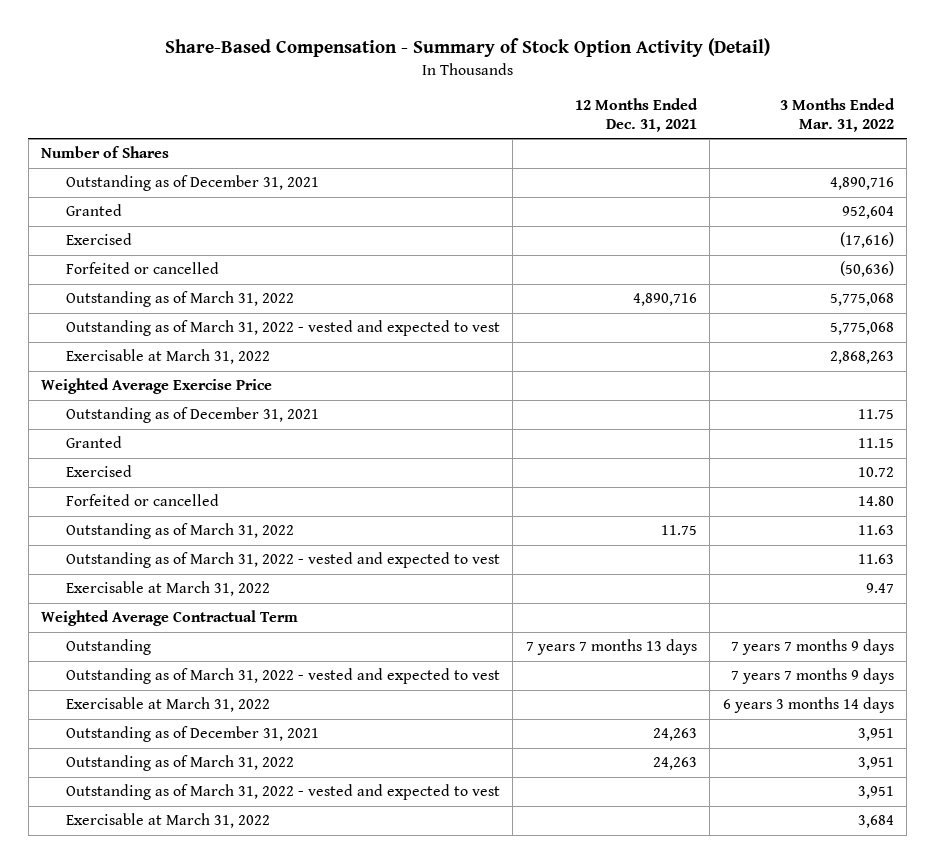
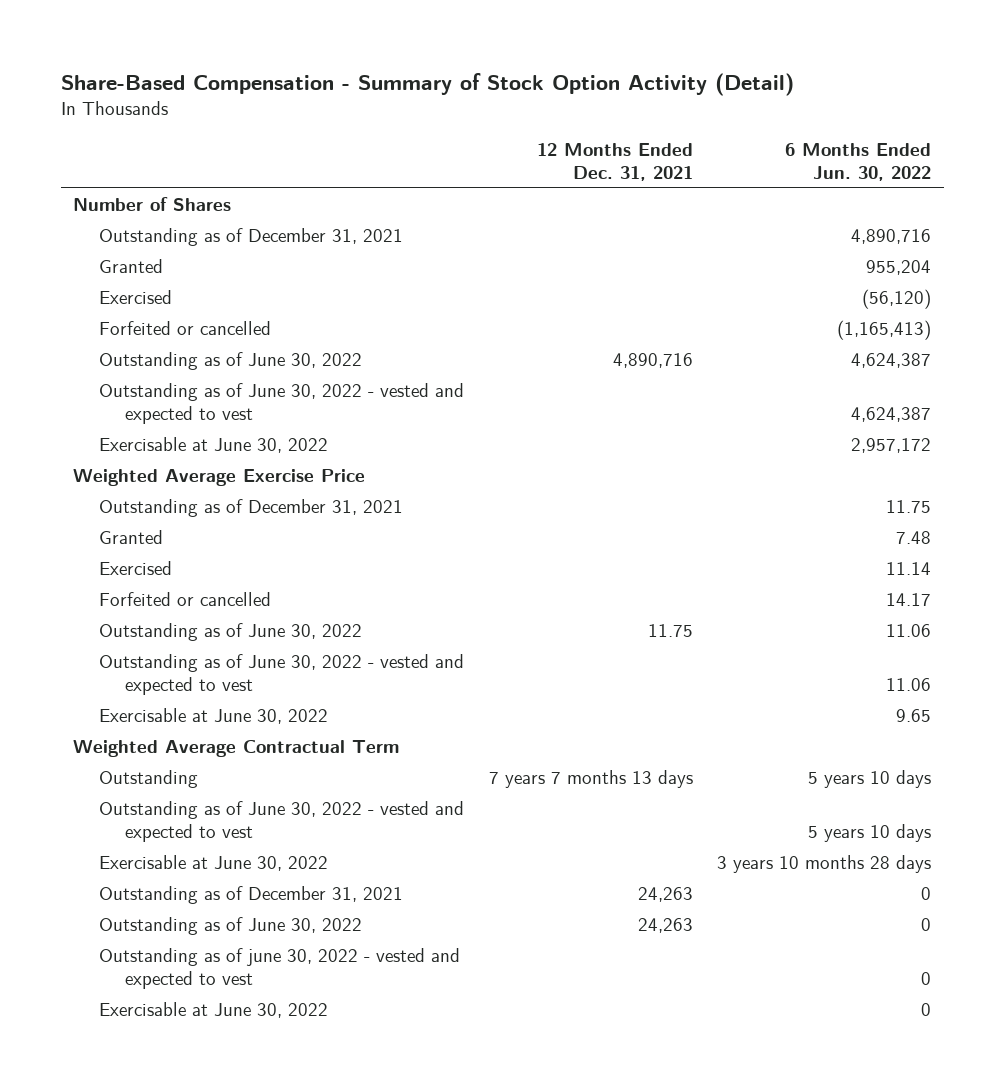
[779,98,895,132] 3 Months Ended Mar. 31, 2022 -> none
none -> [785,143,932,181] 6 Months Ended Jun. 30, 2022
[65,291,294,308] Outstanding as of March 31, 2022 -> [99,351,363,370] Outstanding as of June 30, 2022
[65,320,500,337] Outstanding as of March 31, 2022 - vested and expected to vest -> [99,382,465,424] Outstanding as of June 30, 2022 - vested and expected to vest
[65,349,270,365] Exercisable at March 31, 2022 -> [99,436,329,453] Exercisable at June 30, 2022
[65,523,294,540] Outstanding as of March 31, 2022 -> [99,622,363,641] Outstanding as of June 30, 2022
[65,552,500,569] Outstanding as of March 31, 2022 - vested and expected to vest -> [99,653,465,695] Outstanding as of June 30, 2022 - vested and expected to vest
[65,581,270,597] Exercisable at March 31, 2022 -> [99,707,329,724] Exercisable at June 30, 2022
[65,668,500,685] Outstanding as of March 31, 2022 - vested and expected to vest -> [99,800,465,842] Outstanding as of June 30, 2022 - vested and expected to vest
[65,697,270,713] Exercisable at March 31, 2022 -> [99,854,329,871] Exercisable at June 30, 2022
[65,755,294,772] Outstanding as of March 31, 2022 -> [99,916,363,935] Outstanding as of June 30, 2022
[65,784,500,801] Outstanding as of March 31, 2022 - vested and expected to vest -> [99,947,461,989] Outstanding as of june 30, 2022 - vested and expected to vest
[65,813,270,829] Exercisable at March 31, 2022 -> [99,1001,329,1018] Exercisable at June 30, 2022

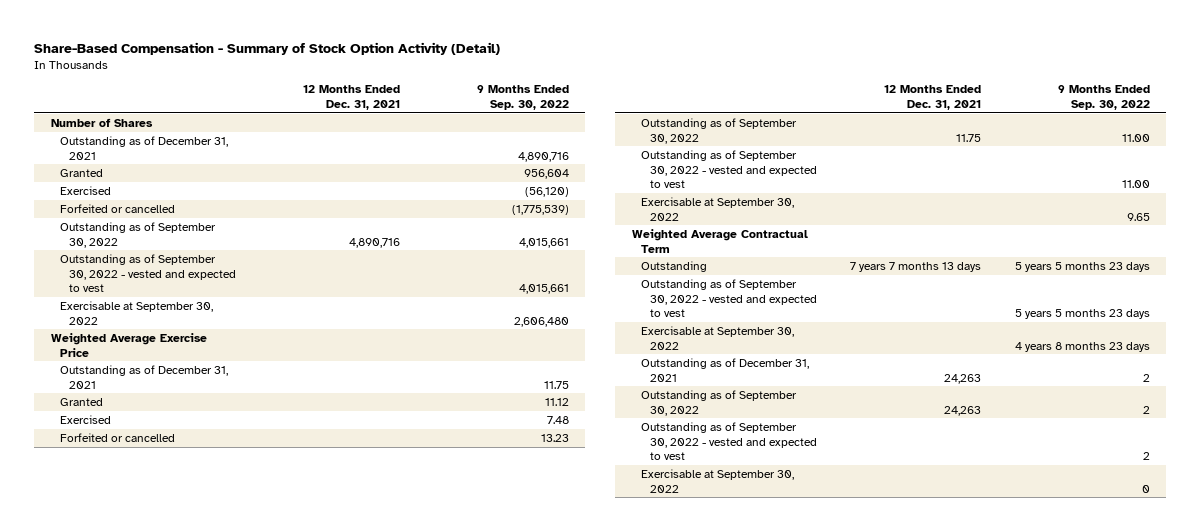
[785,143,932,181] 6 Months Ended Jun. 30, 2022 -> none
none -> [476,85,569,111] 9 Months Ended Sep. 30, 2022
[99,351,363,370] Outstanding as of June 30, 2022 -> [59,221,216,248] Outstanding as of September 30, 2022
[99,382,465,424] Outstanding as of June 30, 2022 - vested and expected to vest -> [59,253,237,293] Outstanding as of September 30, 2022 - vested and expected to vest
[99,436,329,453] Exercisable at June 30, 2022 -> [59,300,213,325] Exercisable at September 30, 2022
[99,622,363,641] Outstanding as of June 30, 2022 -> [640,117,797,144] Outstanding as of September 30, 2022
[99,653,465,695] Outstanding as of June 30, 2022 - vested and expected to vest -> [640,149,818,189] Outstanding as of September 30, 2022 - vested and expected to vest
[99,707,329,724] Exercisable at June 30, 2022 -> [640,196,794,221] Exercisable at September 30, 2022
[99,800,465,842] Outstanding as of June 30, 2022 - vested and expected to vest -> [640,278,818,318] Outstanding as of September 30, 2022 - vested and expected to vest
[99,854,329,871] Exercisable at June 30, 2022 -> [640,325,794,350] Exercisable at September 30, 2022
[99,916,363,935] Outstanding as of June 30, 2022 -> [640,389,797,416] Outstanding as of September 30, 2022
[99,947,461,989] Outstanding as of june 30, 2022 - vested and expected to vest -> [640,421,818,461] Outstanding as of September 30, 2022 - vested and expected to vest
[99,1001,329,1018] Exercisable at June 30, 2022 -> [640,468,794,493] Exercisable at September 30, 2022

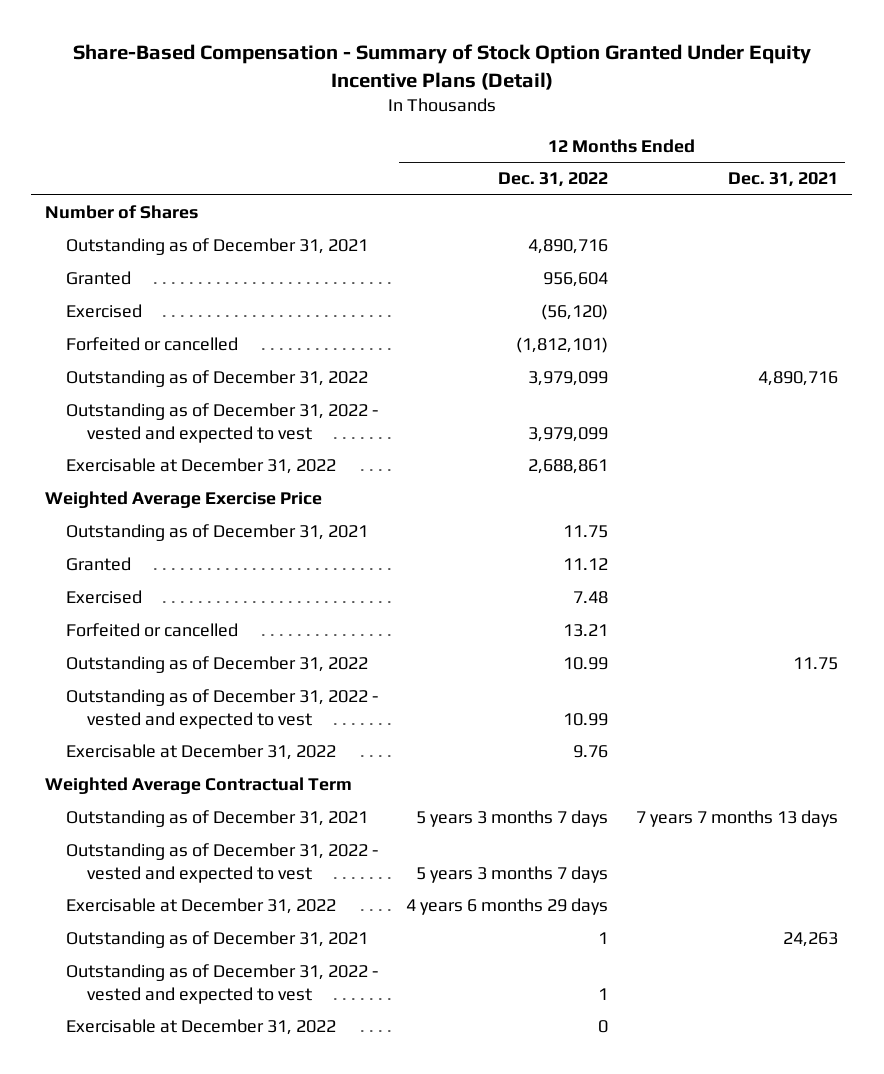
[34,41,501,55] Share-Based Compensation - Summary of Stock Option Activity (Detail) -> [72,44,811,91] Share-Based Compensation - Summary of Stock Option Granted Under Equity Incentive Plans (Detail)
[476,85,569,111] 9 Months Ended Sep. 30, 2022 -> none
none -> [498,172,609,188] Dec. 31, 2022
[59,221,216,248] Outstanding as of September 30, 2022 -> [66,370,369,388] Outstanding as of December 31, 2022
[59,253,237,293] Outstanding as of September 30, 2022 - vested and expected to vest -> [66,403,379,443] Outstanding as of December 31, 2022 - vested and expected to vest
[59,300,213,325] Exercisable at September 30, 2022 -> [66,458,337,475] Exercisable at December 31, 2022
[640,117,797,144] Outstanding as of September 30, 2022 -> [66,656,369,674] Outstanding as of December 31, 2022
[640,149,818,189] Outstanding as of September 30, 2022 - vested and expected to vest -> [66,689,379,729] Outstanding as of December 31, 2022 - vested and expected to vest
[640,196,794,221] Exercisable at September 30, 2022 -> [66,744,337,761] Exercisable at December 31, 2022
[640,260,707,272] Outstanding -> [66,810,369,828] Outstanding as of December 31, 2021
[640,278,818,318] Outstanding as of September 30, 2022 - vested and expected to vest -> [66,843,379,883] Outstanding as of December 31, 2022 - vested and expected to vest
[640,325,794,350] Exercisable at September 30, 2022 -> [66,898,337,915] Exercisable at December 31, 2022
[640,389,797,416] Outstanding as of September 30, 2022 -> none
[640,421,818,461] Outstanding as of September 30, 2022 - vested and expected to vest -> [66,964,379,1004] Outstanding as of December 31, 2022 - vested and expected to vest
[640,468,794,493] Exercisable at September 30, 2022 -> [66,1019,337,1036] Exercisable at December 31, 2022

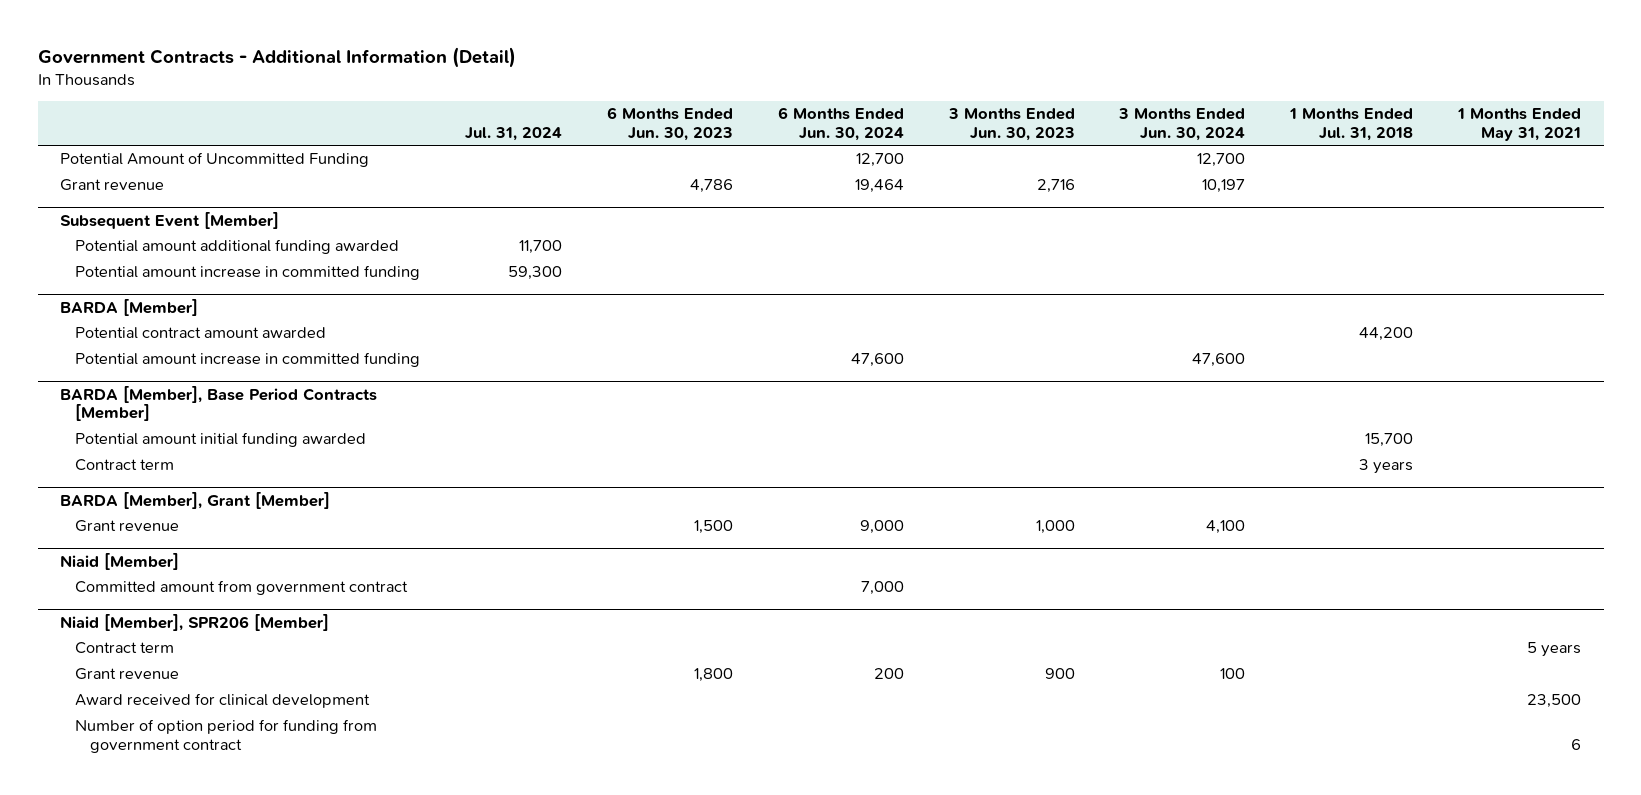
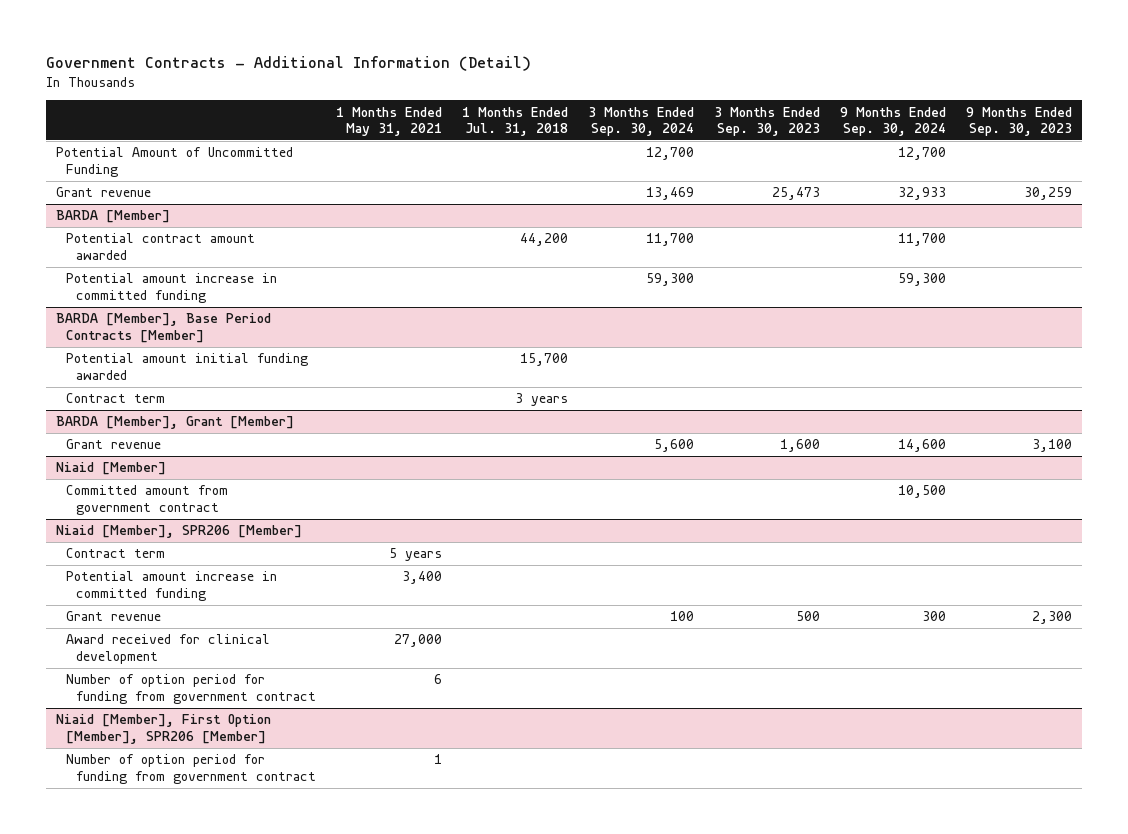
[464,127,562,142] Jul. 31, 2024 -> none
[606,107,733,142] 6 Months Ended Jun. 30, 2023 -> none
[777,107,904,142] 6 Months Ended Jun. 30, 2024 -> none
[947,108,1075,142] 3 Months Ended Jun. 30, 2023 -> none
[1118,108,1246,142] 3 Months Ended Jun. 30, 2024 -> none
none -> [588,106,695,137] 3 Months Ended Sep. 30, 2024
none -> [714,106,821,137] 3 Months Ended Sep. 30, 2023
none -> [840,106,947,137] 9 Months Ended Sep. 30, 2024
none -> [966,106,1073,137] 9 Months Ended Sep. 30, 2023
[60,211,280,229] Subsequent Event [Member] -> none
[75,239,400,255] Potential amount additional funding awarded -> none
[75,265,421,281] Potential amount increase in committed funding -> none
none -> [66,571,278,601] Potential amount increase in committed funding
[1527,694,1582,709] 23,500 -> [394,634,443,648] 27,000
none -> [56,714,272,744] Niaid [Member], First Option [Member], SPR206 [Member]
none -> [66,754,317,784] Number of option period for funding from government contract

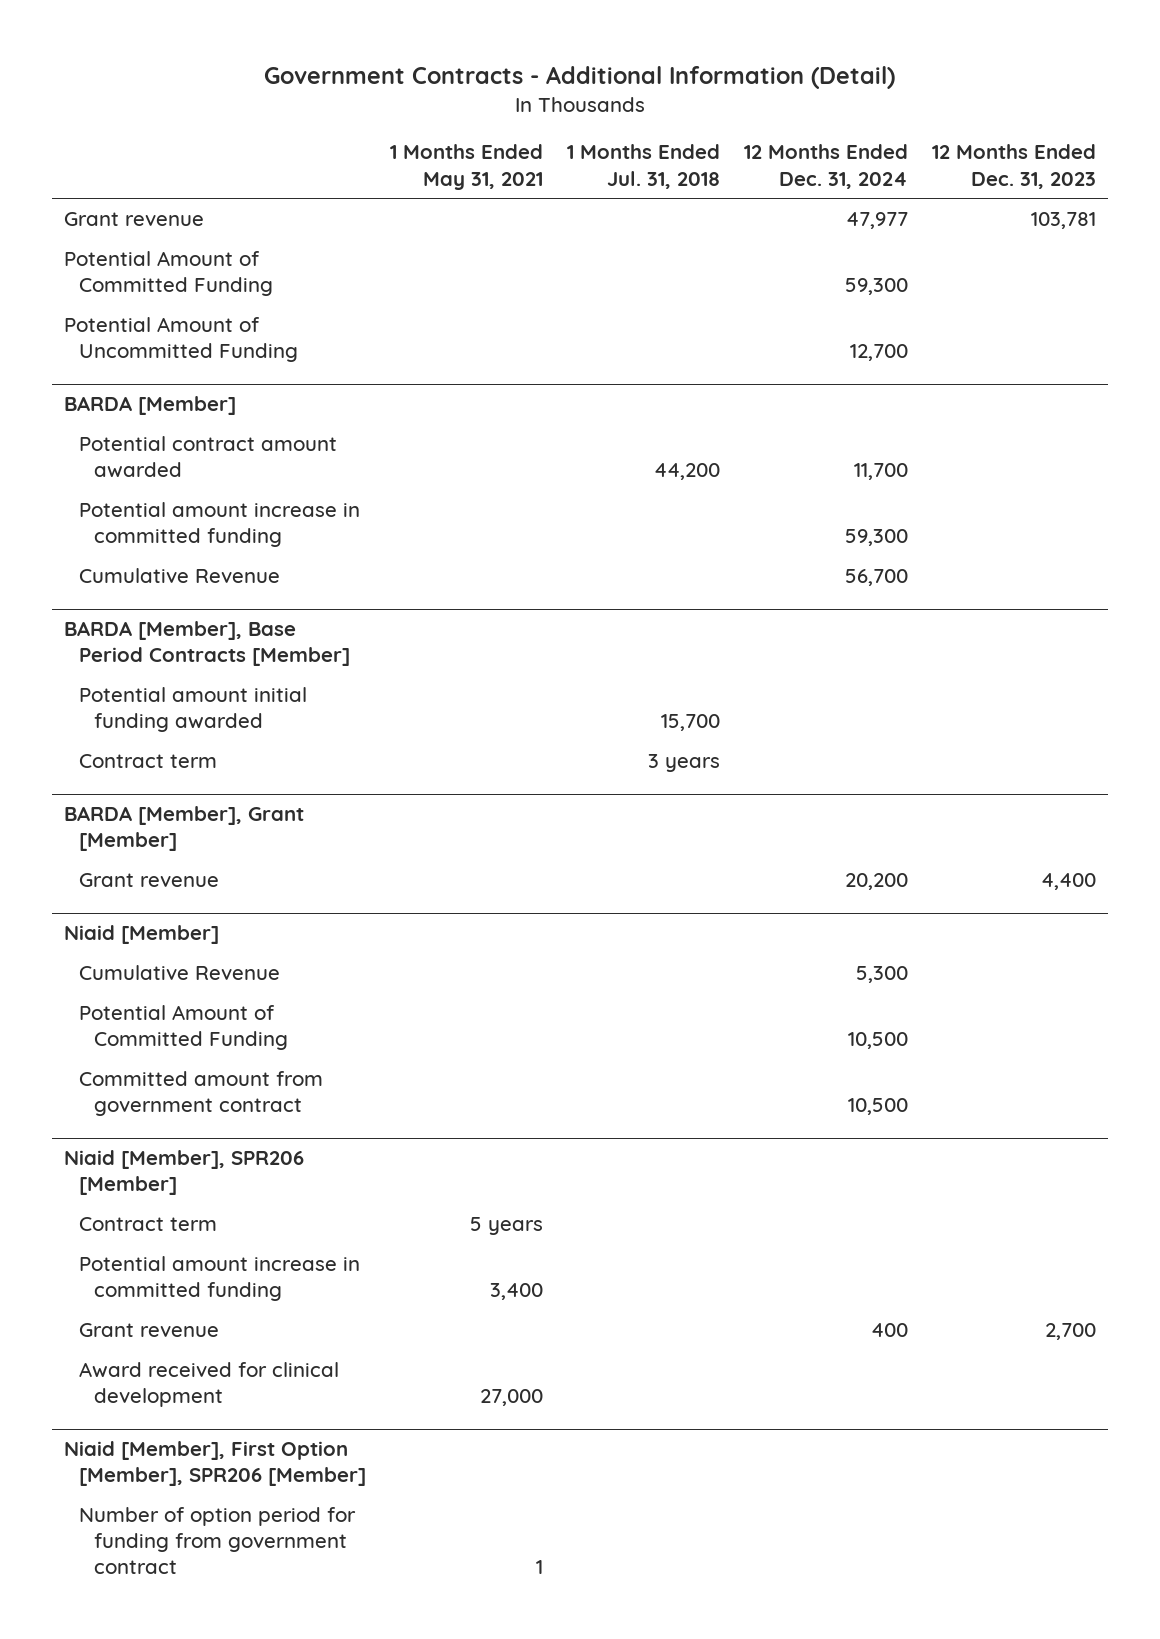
[588,106,695,137] 3 Months Ended Sep. 30, 2024 -> none
[714,106,821,137] 3 Months Ended Sep. 30, 2023 -> none
[840,106,947,137] 9 Months Ended Sep. 30, 2024 -> none
[966,106,1073,137] 9 Months Ended Sep. 30, 2023 -> none
none -> [743,144,908,189] 12 Months Ended Dec. 31, 2024
none -> [931,144,1096,189] 12 Months Ended Dec. 31, 2023
none -> [63,251,273,297] Potential Amount of Committed Funding
[56,147,294,177] Potential Amount of Uncommitted Funding -> [63,317,298,363] Potential Amount of Uncommitted Funding
none -> [78,568,280,584] Cumulative Revenue
none -> [78,965,280,981] Cumulative Revenue
none -> [78,1005,288,1051] Potential Amount of Committed Funding
[66,674,317,704] Number of option period for funding from government contract -> none

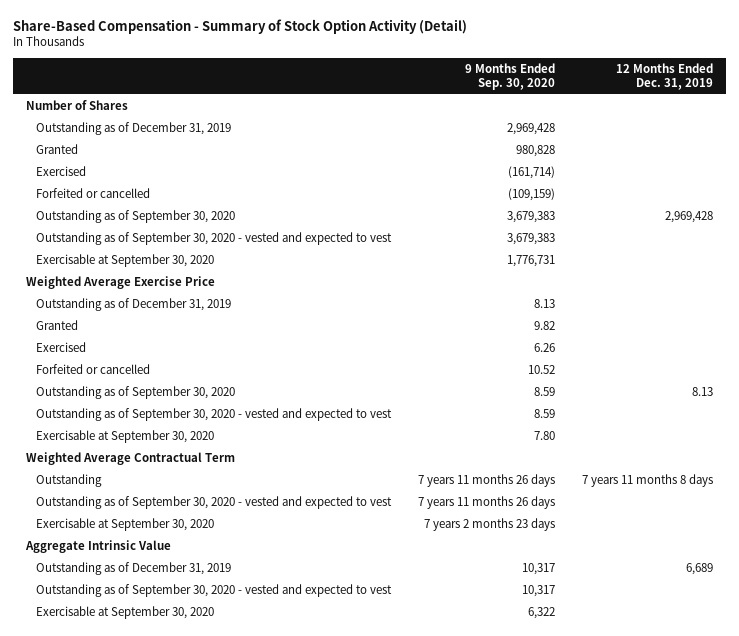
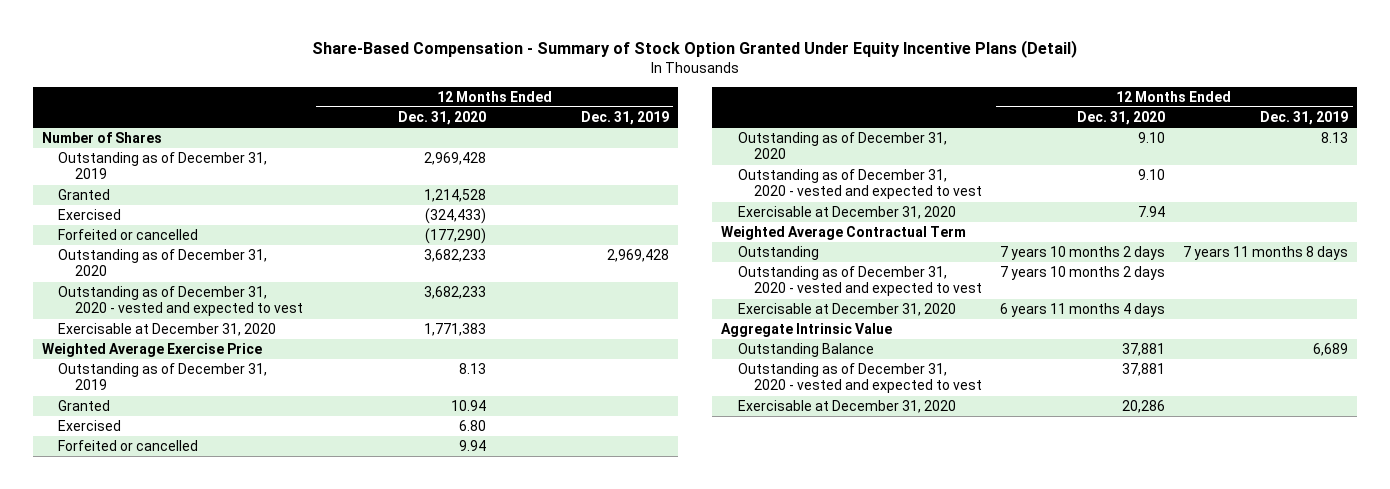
[12,18,467,34] Share-Based Compensation - Summary of Stock Option Activity (Detail) -> [312,40,1078,59] Share-Based Compensation - Summary of Stock Option Granted Under Equity Incentive Plans (Detail)
[464,62,555,90] 9 Months Ended Sep. 30, 2020 -> none
none -> [397,111,486,126] Dec. 31, 2020
[35,210,235,224] Outstanding as of September 30, 2020 -> [58,249,268,277] Outstanding as of December 31, 2020
[35,232,392,246] Outstanding as of September 30, 2020 - vested and expected to vest -> [58,286,303,317] Outstanding as of December 31, 2020 - vested and expected to vest
[35,254,214,268] Exercisable at September 30, 2020 -> [58,323,277,337] Exercisable at December 31, 2020
[35,386,235,400] Outstanding as of September 30, 2020 -> [737,132,947,160] Outstanding as of December 31, 2020
[35,408,392,422] Outstanding as of September 30, 2020 - vested and expected to vest -> [737,169,983,200] Outstanding as of December 31, 2020 - vested and expected to vest
[35,430,214,444] Exercisable at September 30, 2020 -> [737,206,956,220] Exercisable at December 31, 2020
[35,496,392,510] Outstanding as of September 30, 2020 - vested and expected to vest -> [737,266,983,297] Outstanding as of December 31, 2020 - vested and expected to vest
[35,518,214,532] Exercisable at September 30, 2020 -> [737,303,956,317] Exercisable at December 31, 2020
[35,562,231,576] Outstanding as of December 31, 2019 -> [737,343,874,358] Outstanding Balance
[35,584,392,598] Outstanding as of September 30, 2020 - vested and expected to vest -> [737,363,983,394] Outstanding as of December 31, 2020 - vested and expected to vest
[35,606,214,620] Exercisable at September 30, 2020 -> [737,400,956,414] Exercisable at December 31, 2020

